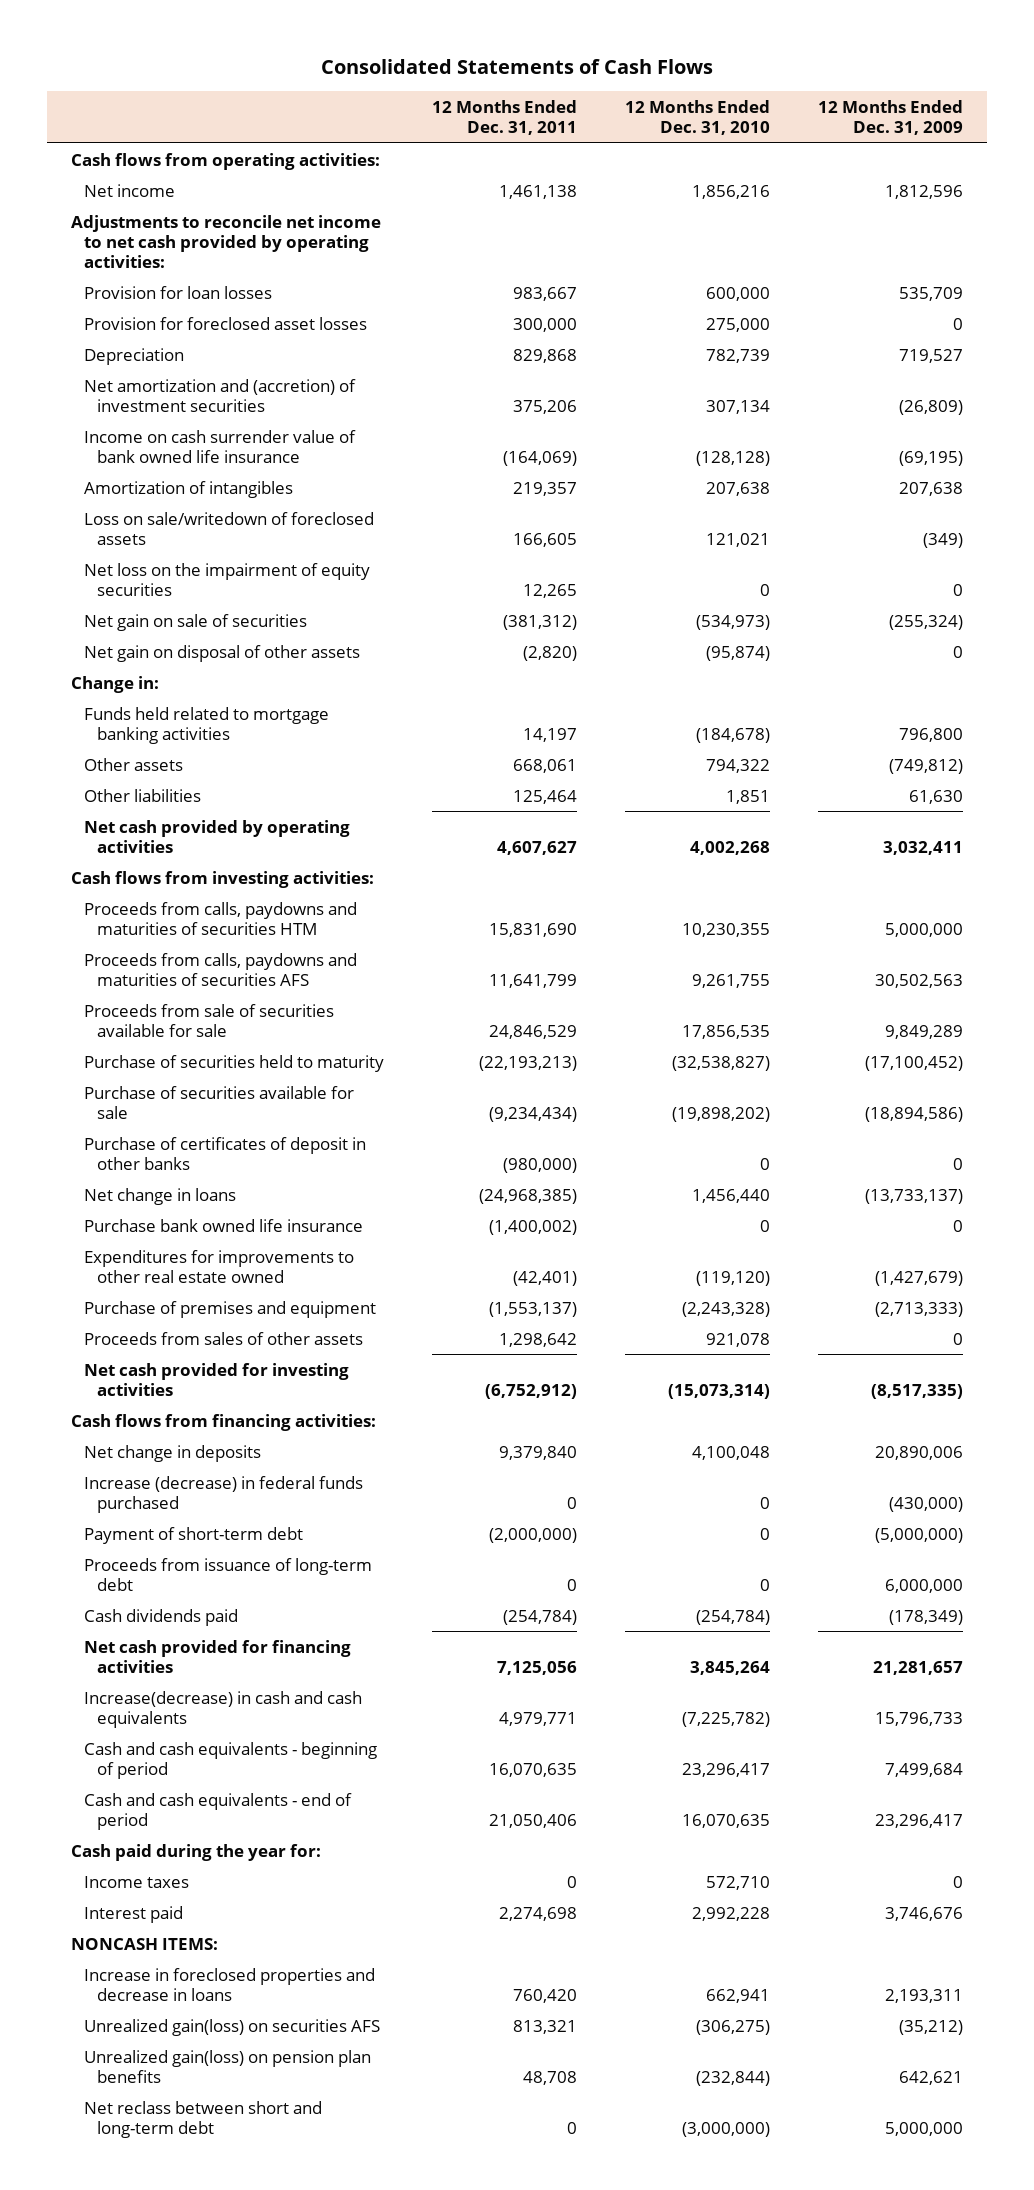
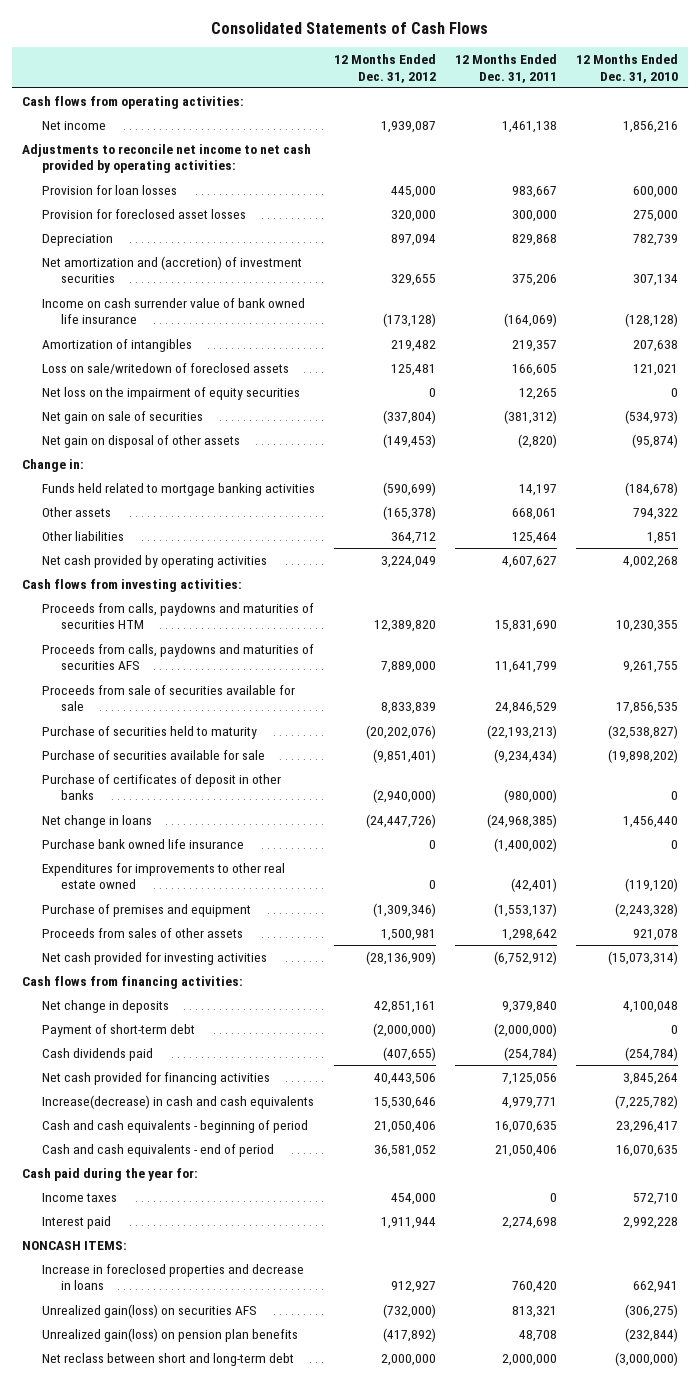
[817,100,963,135] 12 Months Ended Dec. 31, 2009 -> none
none -> [333,54,436,83] 12 Months Ended Dec. 31, 2012
[84,1475,364,1513] Increase (decrease) in federal funds purchased -> none
[84,1557,373,1591] Proceeds from issuance of long-term debt -> none
[566,2121,577,2134] 0 -> [502,1354,558,1367] 2,000,000

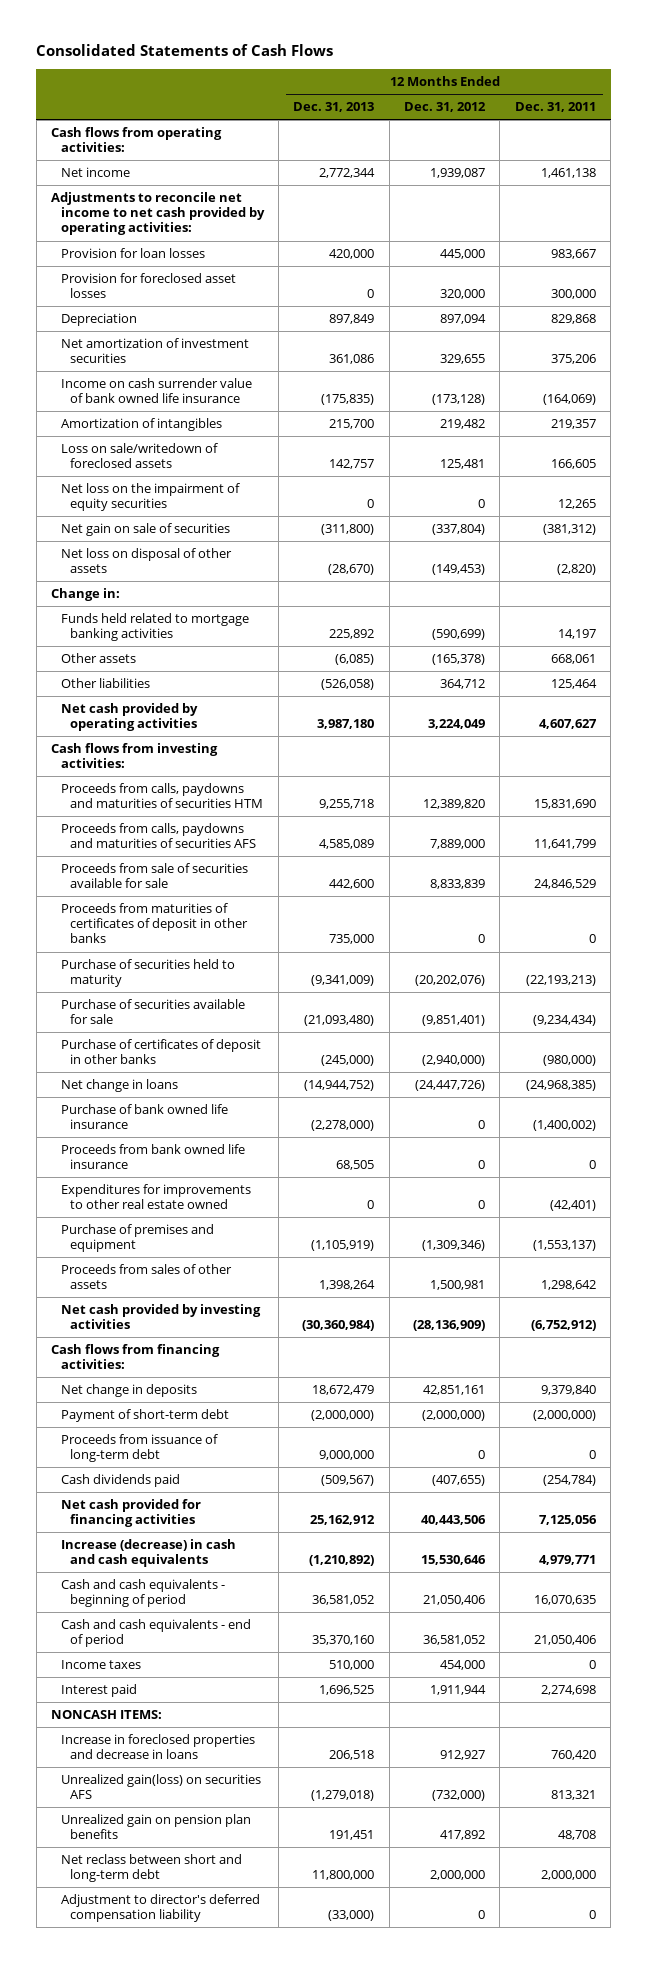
[576,54,679,83] 12 Months Ended Dec. 31, 2010 -> none
none -> [293,102,375,113] Dec. 31, 2013
[41,256,302,284] Net amortization and (accretion) of investment securities -> [60,338,249,364] Net amortization of investment securities
[41,435,240,449] Net gain on disposal of other assets -> [60,548,232,574] Net loss on disposal of other assets
none -> [60,903,249,944] Proceeds from maturities of certificates of deposit in other banks
[41,839,244,850] Purchase bank owned life insurance -> [60,1104,228,1130] Purchase of bank owned life insurance
none -> [60,1144,245,1170] Proceeds from bank owned life insurance
[41,952,267,966] Net cash provided for investing activities -> [60,1304,261,1330] Net cash provided by investing activities
none -> [60,1434,218,1463] Proceeds from issuance of long-term debt
[41,1095,314,1110] Increase(decrease) in cash and cash equivalents -> [60,1539,236,1568] Increase (decrease) in cash and cash equivalents
[21,1168,198,1182] Cash paid during the year for: -> none
[41,1328,298,1343] Unrealized gain(loss) on pension plan benefits -> [60,1814,251,1840] Unrealized gain on pension plan benefits
[382,1328,436,1343] (417,892) -> [440,1830,486,1841] 417,892
none -> [60,1894,260,1923] Adjustment to director's deferred compensation liability

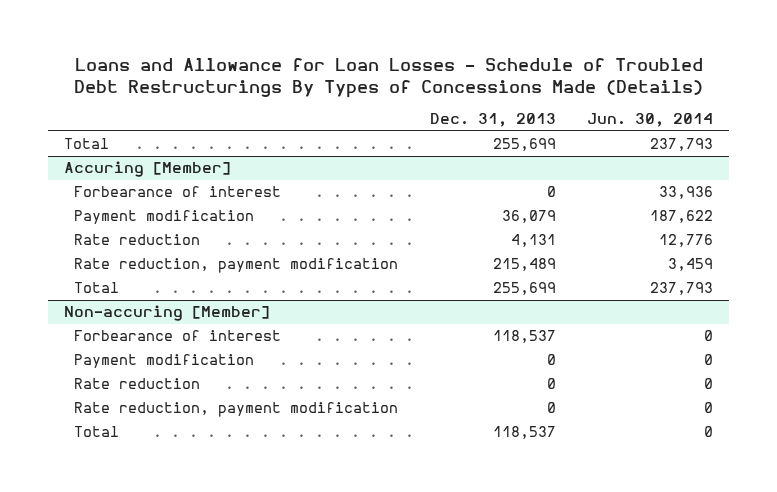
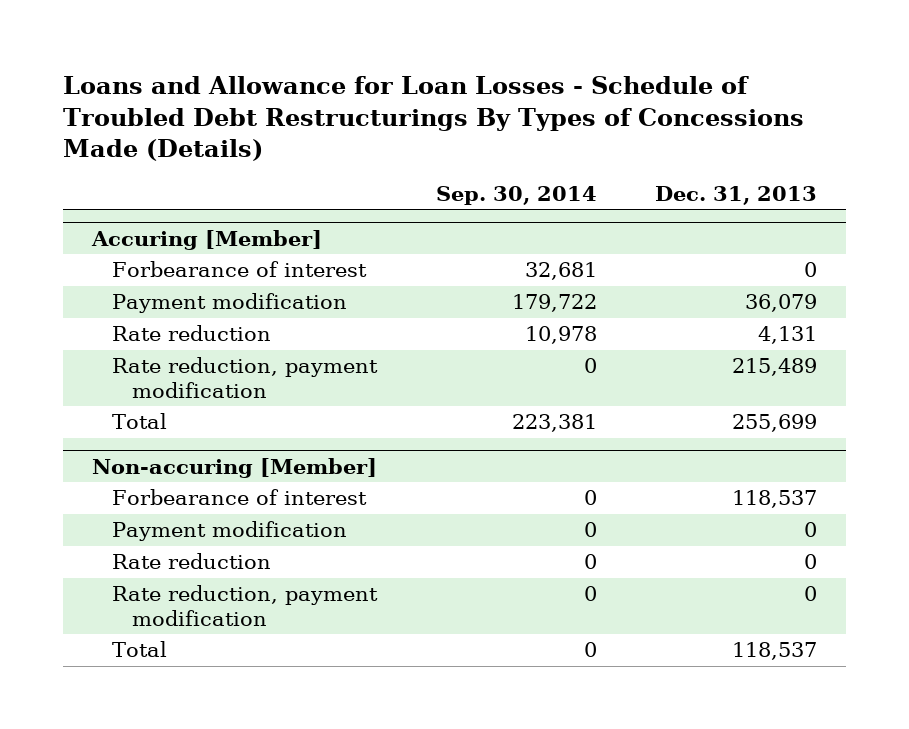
[587,113,714,128] Jun. 30, 2014 -> none
none -> [435,185,597,205] Sep. 30, 2014
[64,138,110,150] Total -> none

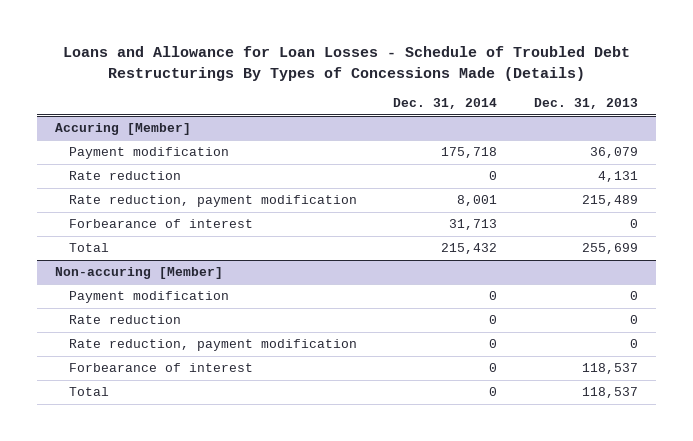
[435,185,597,205] Sep. 30, 2014 -> none
none -> [393,98,498,110] Dec. 31, 2014
[112,261,368,278] Forbearance of interest -> [68,219,253,229] Forbearance of interest
[112,489,368,506] Forbearance of interest -> [68,363,253,373] Forbearance of interest

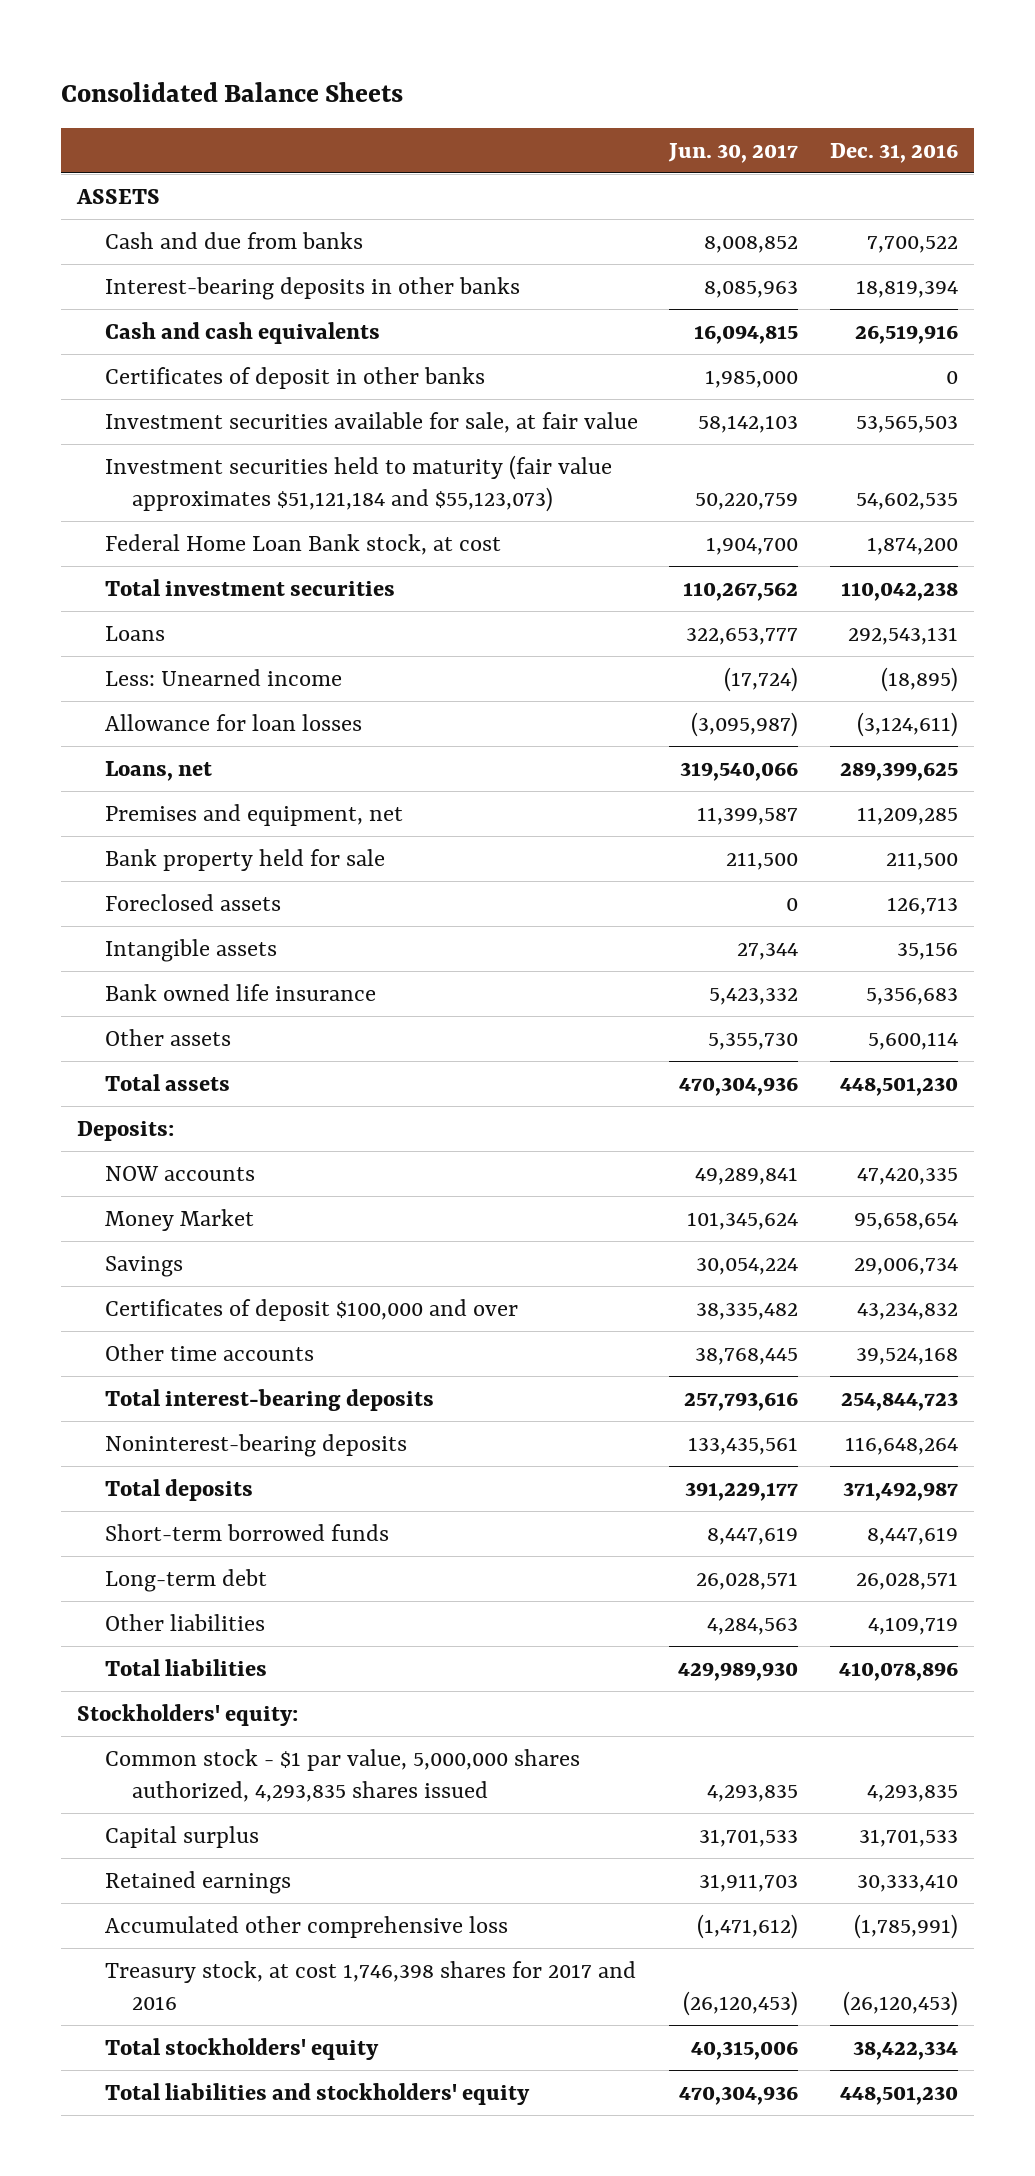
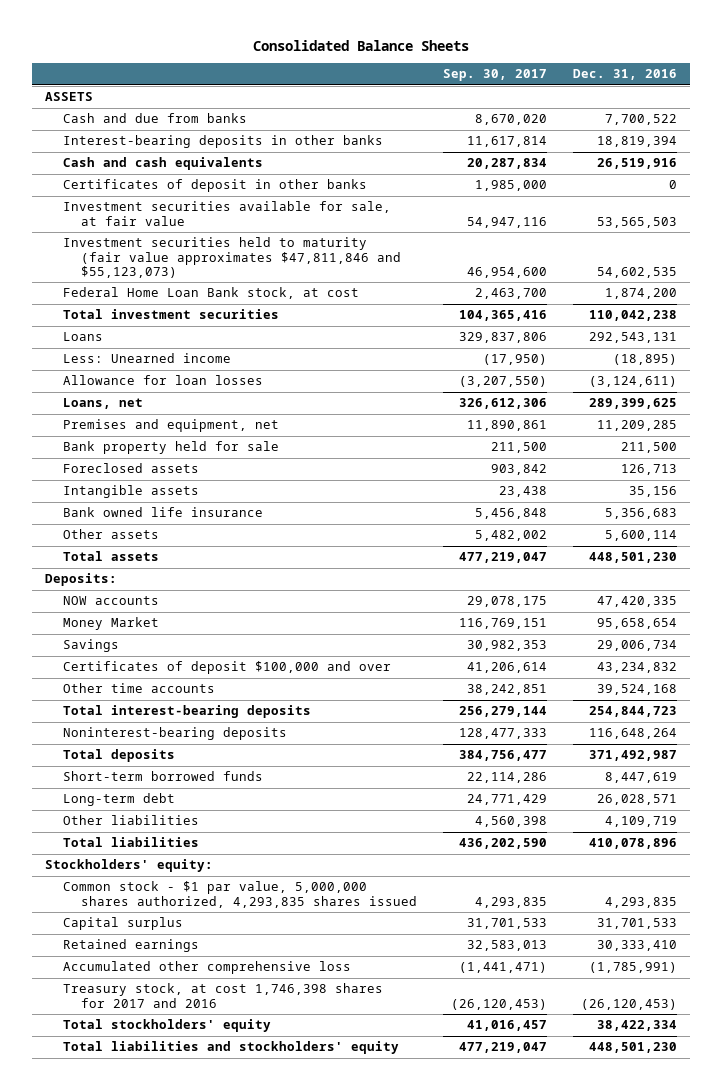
[668,142,799,163] Jun. 30, 2017 -> none
none -> [443,69,548,82] Sep. 30, 2017
[104,454,612,513] Investment securities held to maturity (fair value approximates $51,121,184 and $55,123,073) -> [62,237,402,279] Investment securities held to maturity (fair value approximates $47,811,846 and $55,123,073)

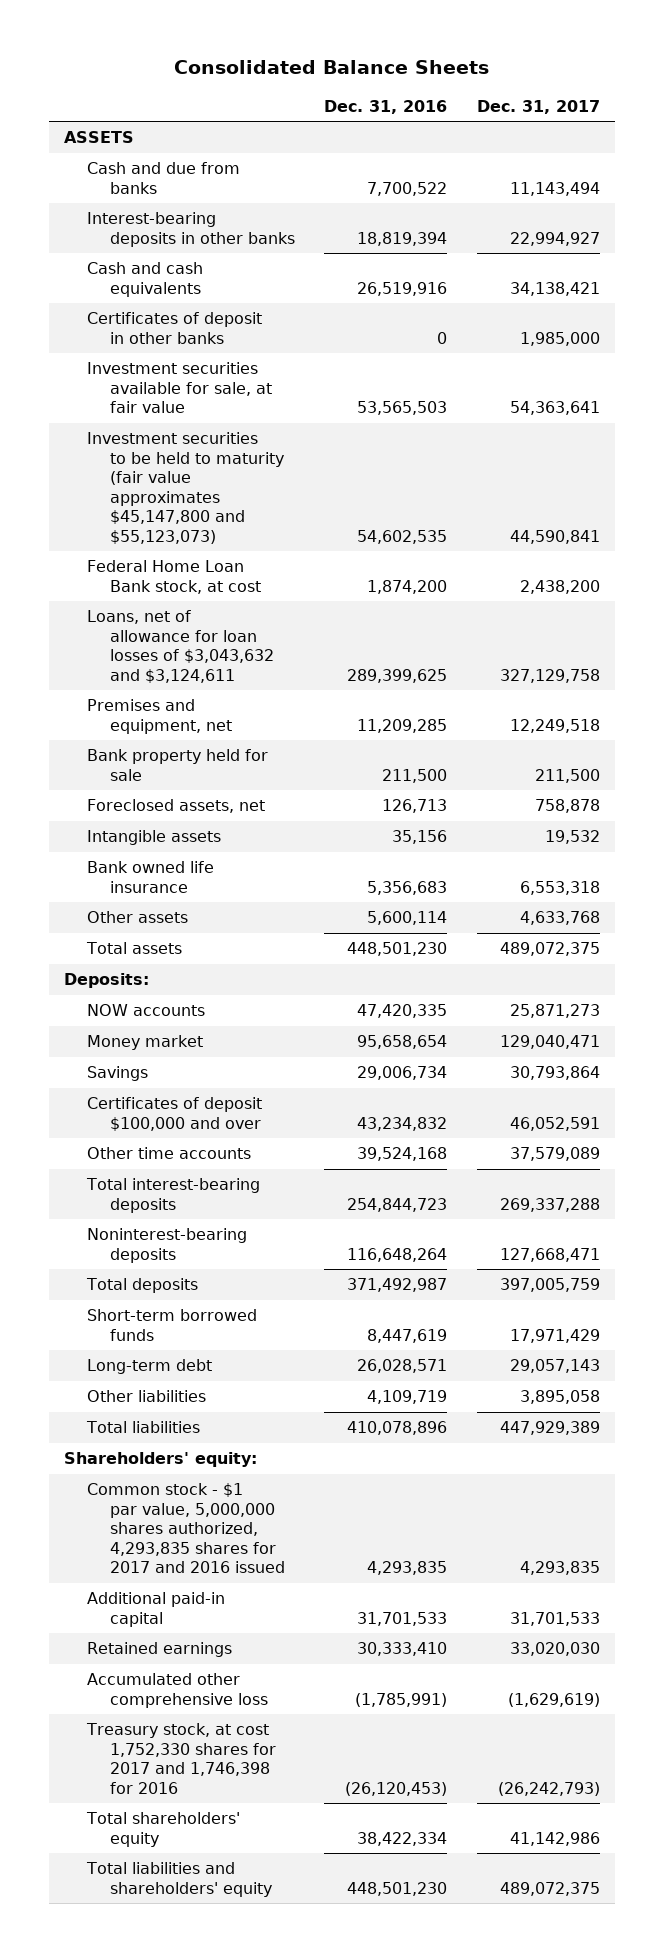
[443,69,548,82] Sep. 30, 2017 -> none
none -> [476,99,600,114] Dec. 31, 2017
[62,237,402,279] Investment securities held to maturity (fair value approximates $47,811,846 and $55,123,073) -> [86,432,284,544] Investment securities to be held to maturity (fair value approximates $45,147,800 and $55,123,073)
[62,309,279,320] Total investment securities -> none
[62,332,103,342] Loans -> none
[62,353,231,364] Less: Unearned income -> none
[62,375,263,386] Allowance for loan losses -> none
[62,398,143,410] Loans, net -> [86,610,274,683] Loans, net of allowance for loan losses of $3,043,632 and $3,124,611
[62,463,199,474] Foreclosed assets -> [86,799,265,814] Foreclosed assets, net
[62,617,159,631] Money Market -> [86,1035,203,1051] Money market
[44,859,213,873] Stockholders' equity: -> [63,1452,257,1468] Shareholders' equity:
[62,881,418,908] Common stock - $1 par value, 5,000,000 shares authorized, 4,293,835 shares issued -> [86,1483,285,1574] Common stock - $1 par value, 5,000,000 shares authorized, 4,293,835 shares for 2017 and 2016 issued
[62,917,183,931] Capital surplus -> [86,1592,225,1627] Additional paid-in capital
[62,983,383,1008] Treasury stock, at cost 1,746,398 shares for 2017 and 2016 -> [85,1723,276,1794] Treasury stock, at cost 1,752,330 shares for 2017 and 1,746,398 for 2016
[62,1019,271,1033] Total stockholders' equity -> [85,1812,240,1847] Total shareholders' equity
[62,1041,399,1055] Total liabilities and stockholders' equity -> [85,1862,272,1897] Total liabilities and shareholders' equity

